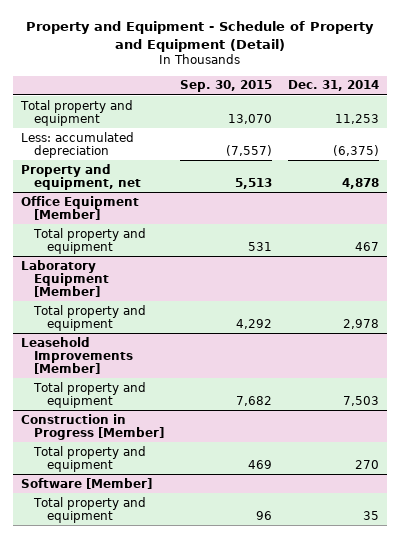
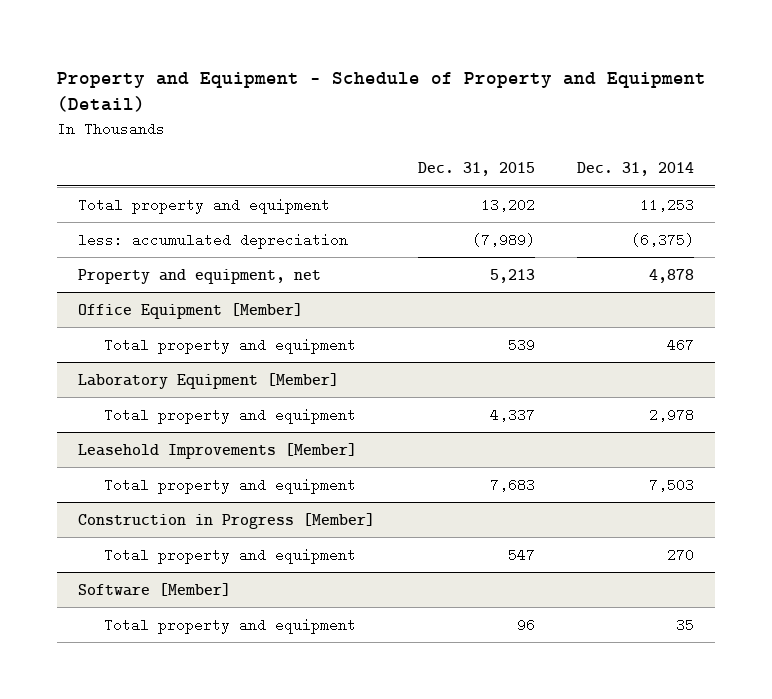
[179,80,272,93] Sep. 30, 2015 -> none
none -> [417,162,535,177] Dec. 31, 2015
[21,131,135,158] Less: accumulated depreciation -> [78,232,349,249] less: accumulated depreciation

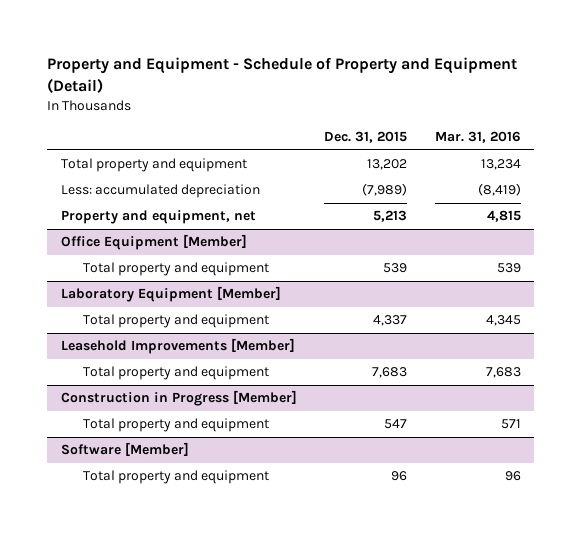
[577,162,695,177] Dec. 31, 2014 -> none
none -> [434,131,521,144] Mar. 31, 2016
[78,232,349,249] less: accumulated depreciation -> [60,184,260,199] Less: accumulated depreciation

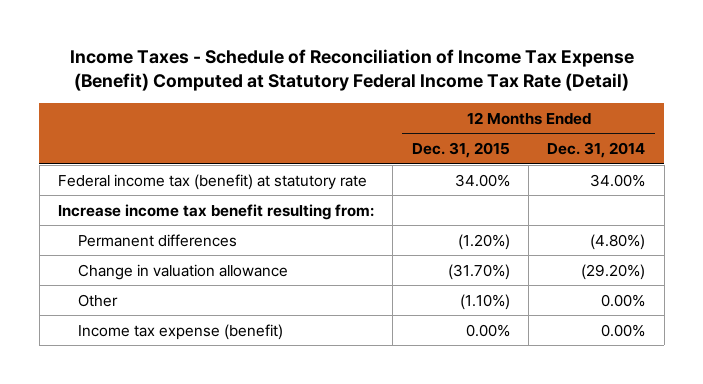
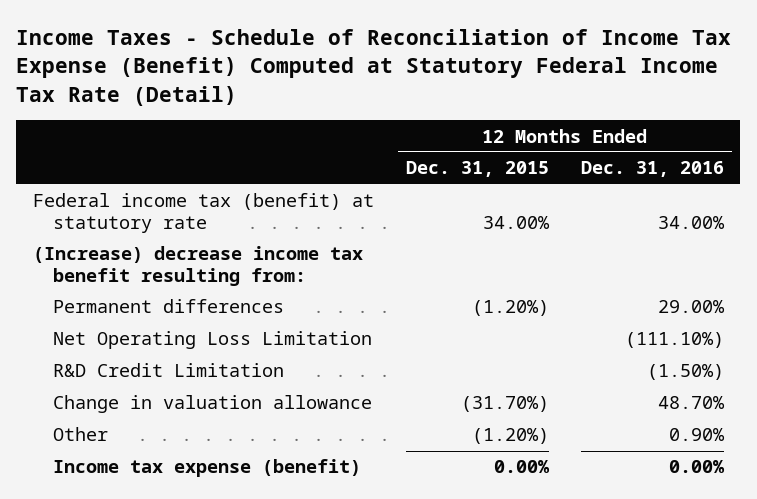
[547,142,646,159] Dec. 31, 2014 -> none
none -> [581,161,725,178] Dec. 31, 2016
[57,203,374,220] Increase income tax benefit resulting from: -> [32,246,363,286] (Increase) decrease income tax benefit resulting from:
none -> [53,331,373,350] Net Operating Loss Limitation
none -> [53,363,285,378] R&D Credit Limitation
[459,293,510,310] (1.10%) -> [471,428,549,445] (1.20%)

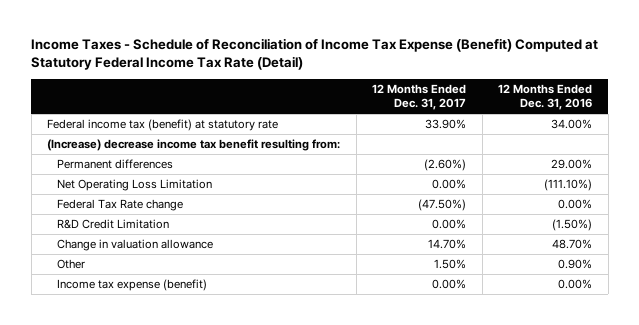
[405,161,549,178] Dec. 31, 2015 -> none
none -> [372,83,467,111] 12 Months Ended Dec. 31, 2017
none -> [57,199,184,212] Federal Tax Rate change

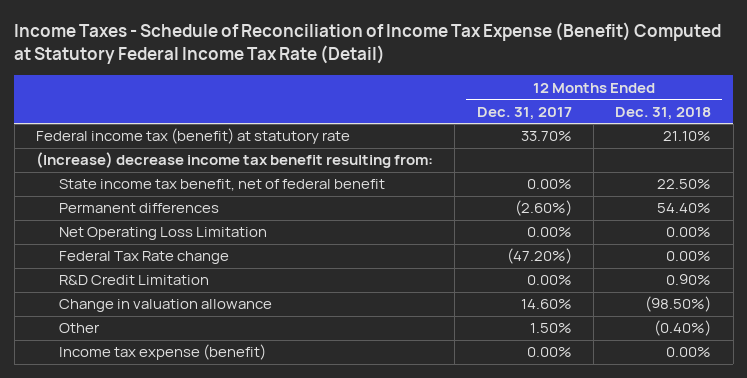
[498,83,593,111] 12 Months Ended Dec. 31, 2016 -> none
none -> [615,106,712,120] Dec. 31, 2018
[425,119,467,130] 33.90% -> [520,131,572,142] 33.70%
none -> [59,179,386,192] State income tax benefit, net of federal benefit
[418,199,467,212] (47.50%) -> [506,248,572,265] (47.20%)
[428,239,467,250] 14.70% -> [520,299,572,310] 14.60%

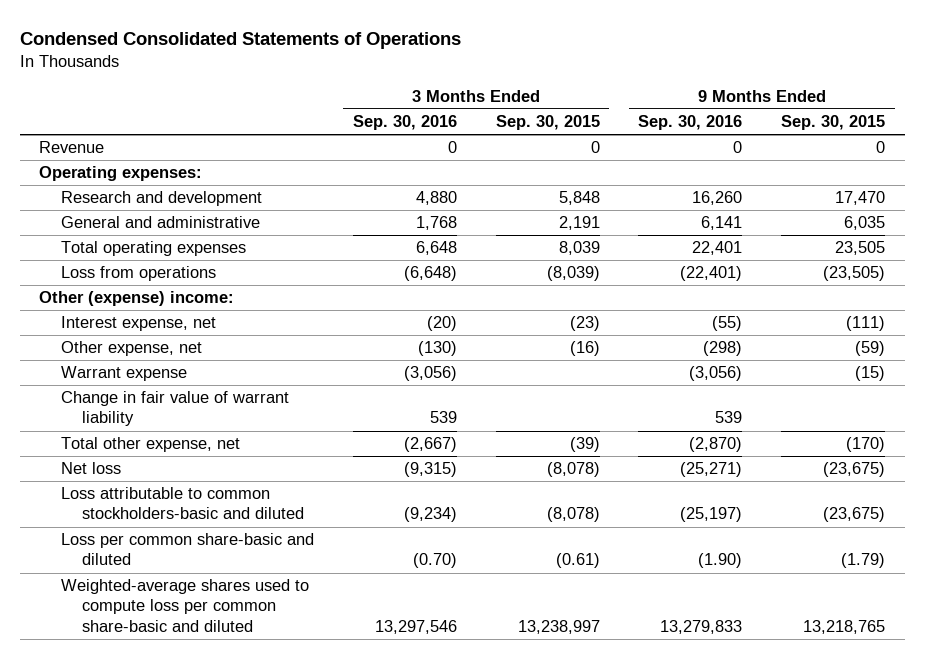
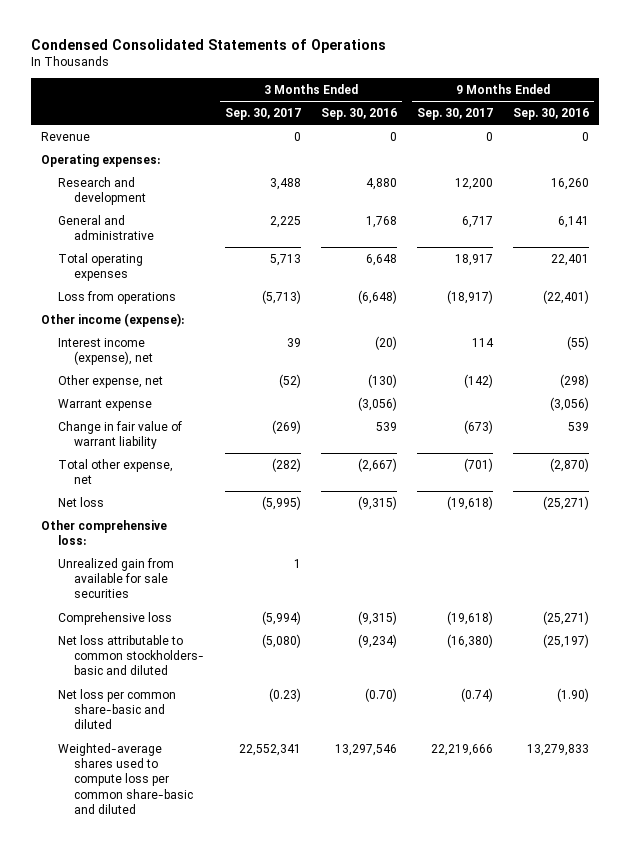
[495,115,600,131] Sep. 30, 2015 -> none
[781,115,886,131] Sep. 30, 2015 -> none
none -> [224,107,301,120] Sep. 30, 2017
none -> [416,107,493,120] Sep. 30, 2017
[39,291,235,307] Other (expense) income: -> [40,312,184,327] Other income (expense):
[60,316,216,332] Interest expense, net -> [57,337,154,366] Interest income (expense), net
none -> [40,519,167,546] Other comprehensive loss:
none -> [57,557,174,599] Unrealized gain from available for sale securities
none -> [57,611,172,625] Comprehensive loss
[60,487,305,520] Loss attributable to common stockholders-basic and diluted -> [57,634,205,676] Net loss attributable to common stockholders- basic and diluted
[60,533,314,566] Loss per common share-basic and diluted -> [57,688,176,730] Net loss per common share-basic and diluted

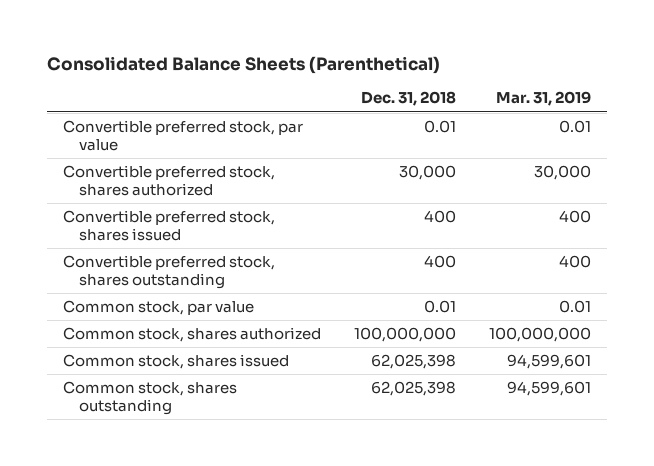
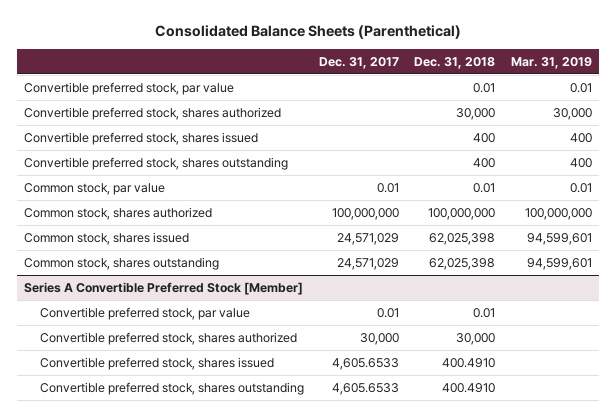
none -> [319,56,400,69] Dec. 31, 2017
none -> [24,282,304,296] Series A Convertible Preferred Stock [Member]
none -> [39,307,250,321] Convertible preferred stock, par value
none -> [39,332,297,346] Convertible preferred stock, shares authorized
none -> [39,357,274,371] Convertible preferred stock, shares issued
none -> [39,382,304,396] Convertible preferred stock, shares outstanding

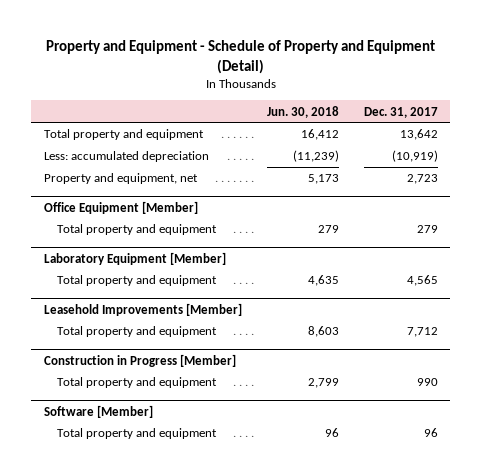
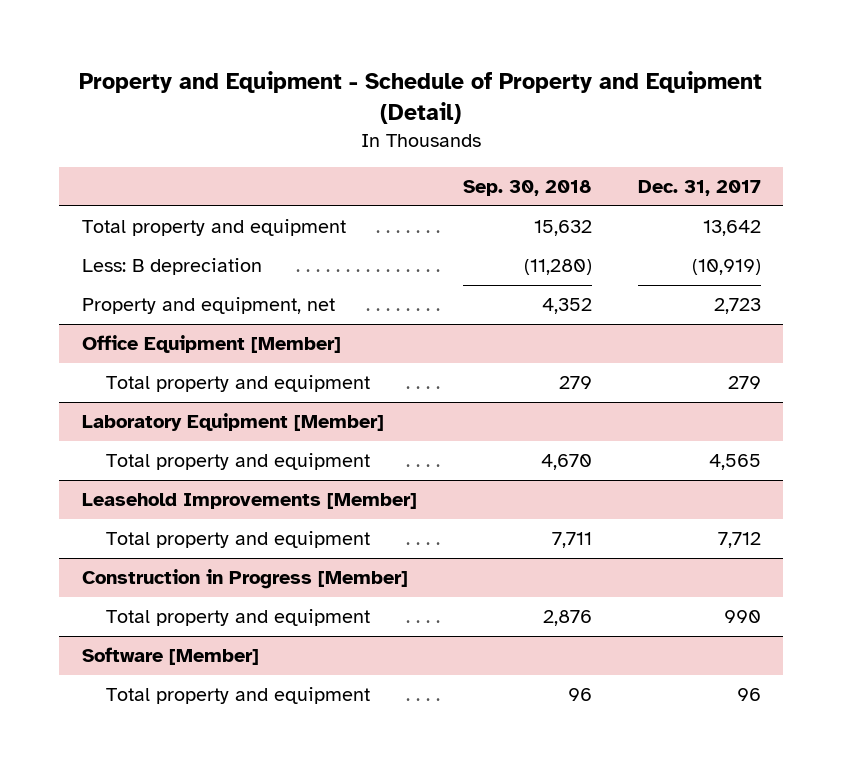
[266,105,339,118] Jun. 30, 2018 -> none
none -> [462,180,592,197] Sep. 30, 2018
[43,151,209,163] Less: accumulated depreciation -> [81,258,262,276] Less: B depreciation

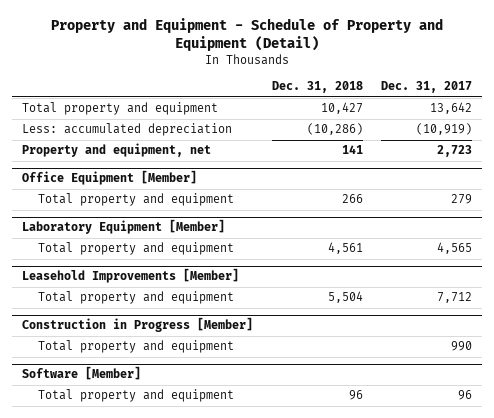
[462,180,592,197] Sep. 30, 2018 -> none
none -> [271,81,363,94] Dec. 31, 2018
[81,258,262,276] Less: B depreciation -> [21,123,232,137] Less: accumulated depreciation

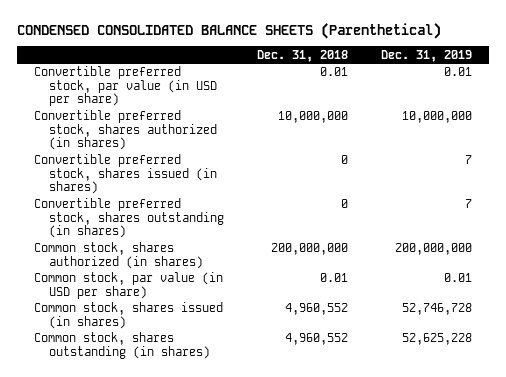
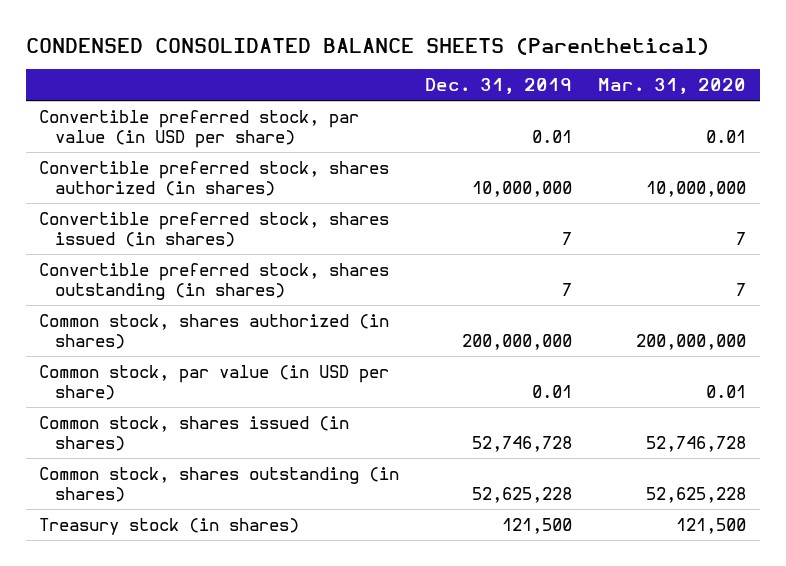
[256,49,348,62] Dec. 31, 2018 -> none
none -> [598,78,747,95] Mar. 31, 2020
none -> [39,517,300,535] Treasury stock (in shares)

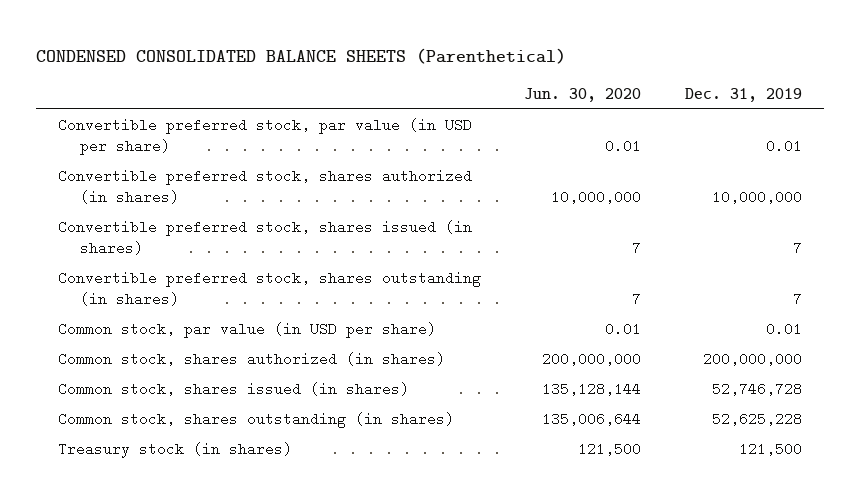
[598,78,747,95] Mar. 31, 2020 -> none
none -> [524,87,642,102] Jun. 30, 2020
[39,313,390,349] Common stock, shares authorized (in shares) -> [57,352,445,367] Common stock, shares authorized (in shares)

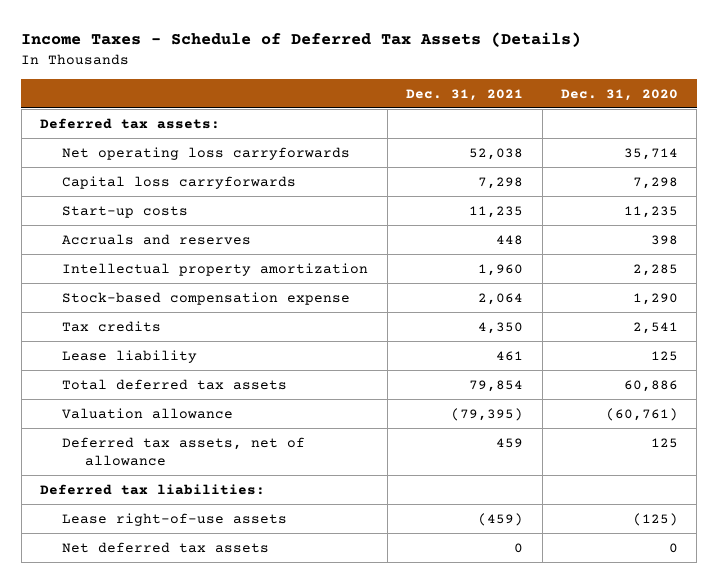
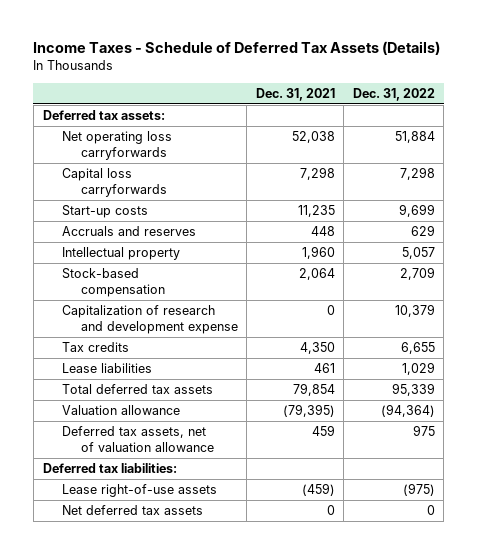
[560,88,678,101] Dec. 31, 2020 -> none
none -> [352,87,435,101] Dec. 31, 2022
[62,262,369,276] Intellectual property amortization -> [61,246,180,260] Intellectual property
[62,291,351,305] Stock-based compensation expense -> [61,267,165,297] Stock-based compensation
none -> [61,304,238,334] Capitalization of research and development expense
[62,349,198,363] Lease liability -> [61,362,152,373] Lease liabilities
[62,436,306,466] Deferred tax assets, net of allowance -> [61,425,214,452] Deferred tax assets, net of valuation allowance

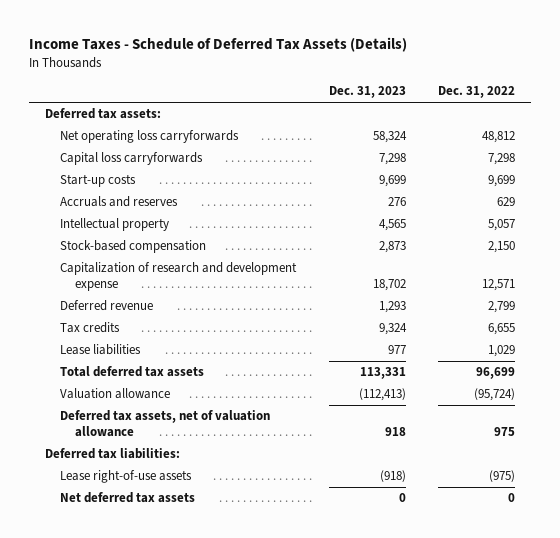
[255,87,335,101] Dec. 31, 2021 -> none
none -> [328,86,406,99] Dec. 31, 2023
[394,130,435,143] 51,884 -> [482,131,516,144] 48,812
[399,266,435,280] 2,709 -> [488,241,516,254] 2,150
[394,303,435,317] 10,379 -> [482,278,516,291] 12,571
none -> [60,300,154,312] Deferred revenue
[391,382,435,396] 95,339 -> [476,367,516,380] 96,699
[380,403,435,417] (94,364) -> [474,388,516,402] (95,724)

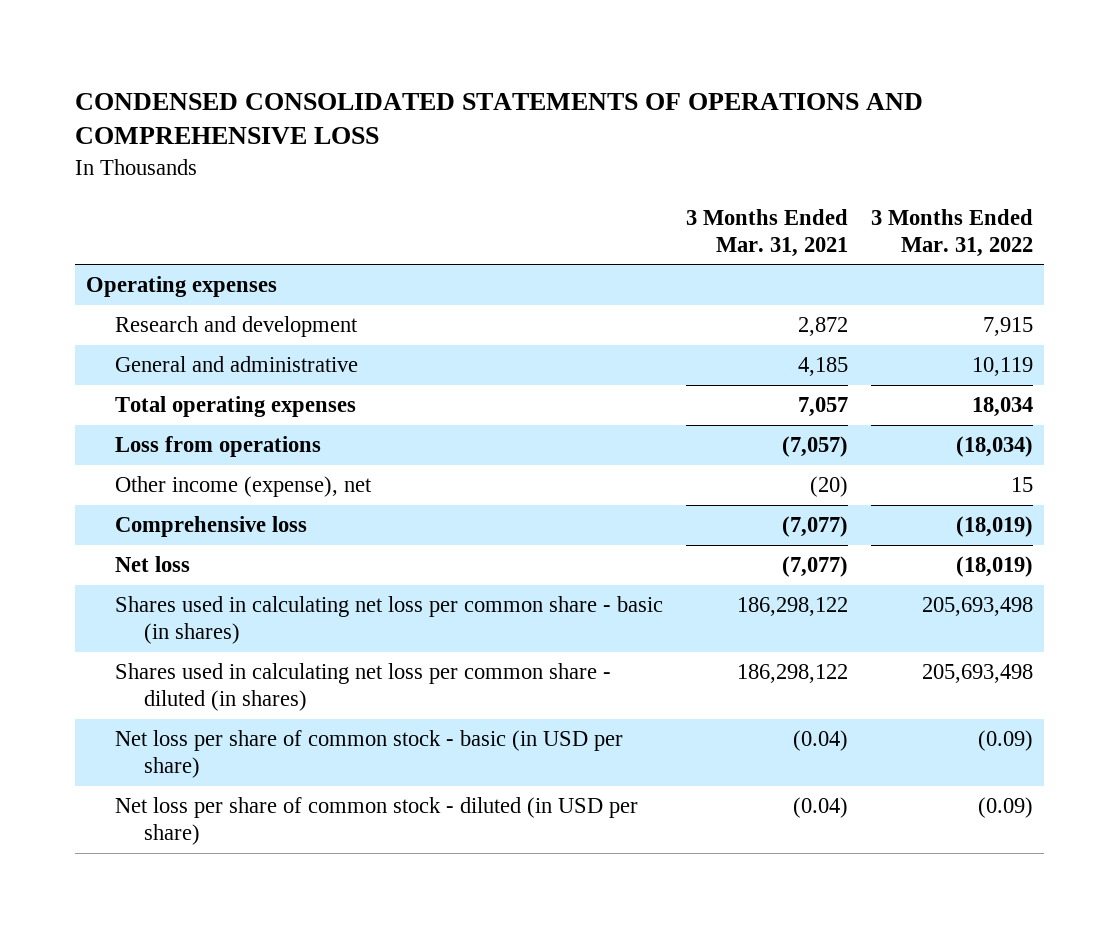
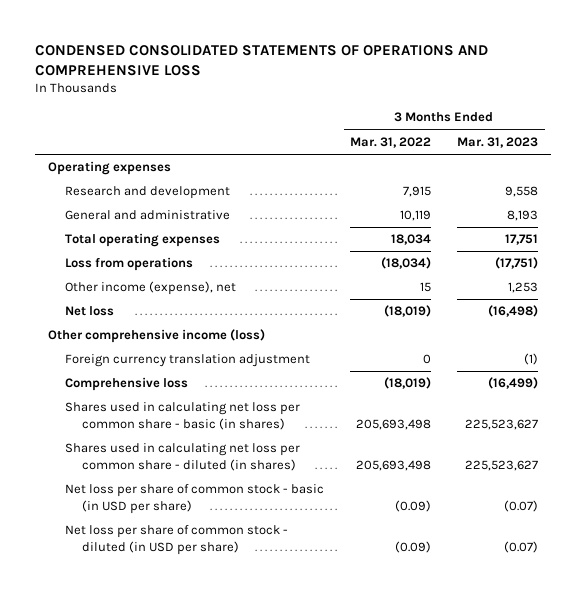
[686,208,849,257] 3 Months Ended Mar. 31, 2021 -> none
none -> [457,136,539,148] Mar. 31, 2023
none -> [48,329,266,344] Other comprehensive income (loss)
none -> [64,354,310,368] Foreign currency translation adjustment
[115,516,308,538] Comprehensive loss -> [64,377,188,392] Comprehensive loss

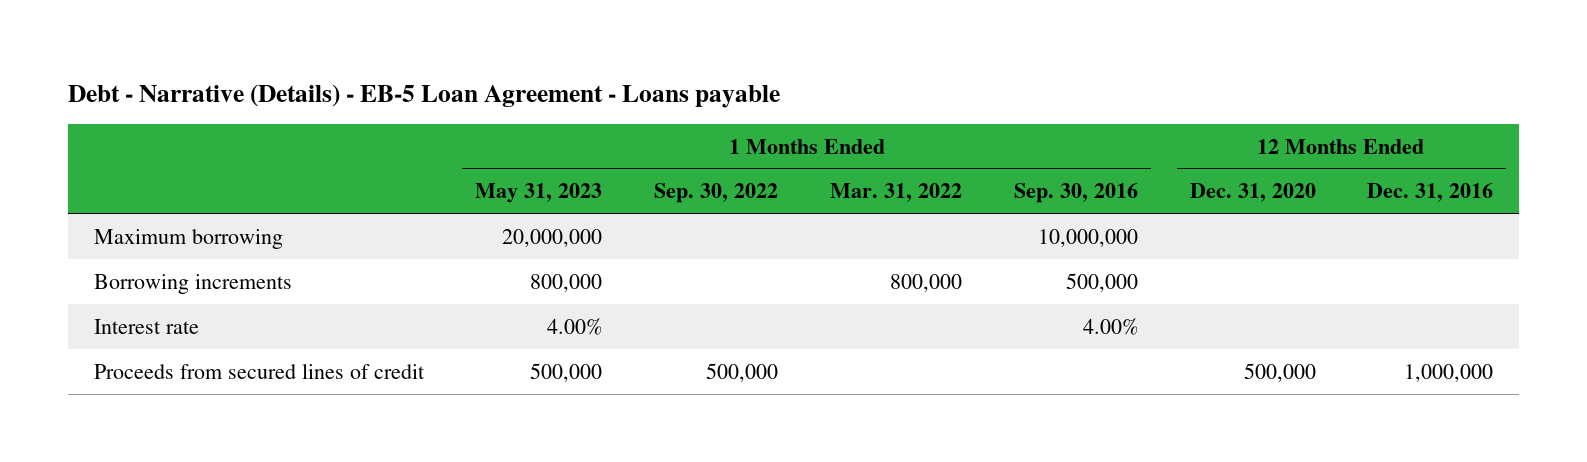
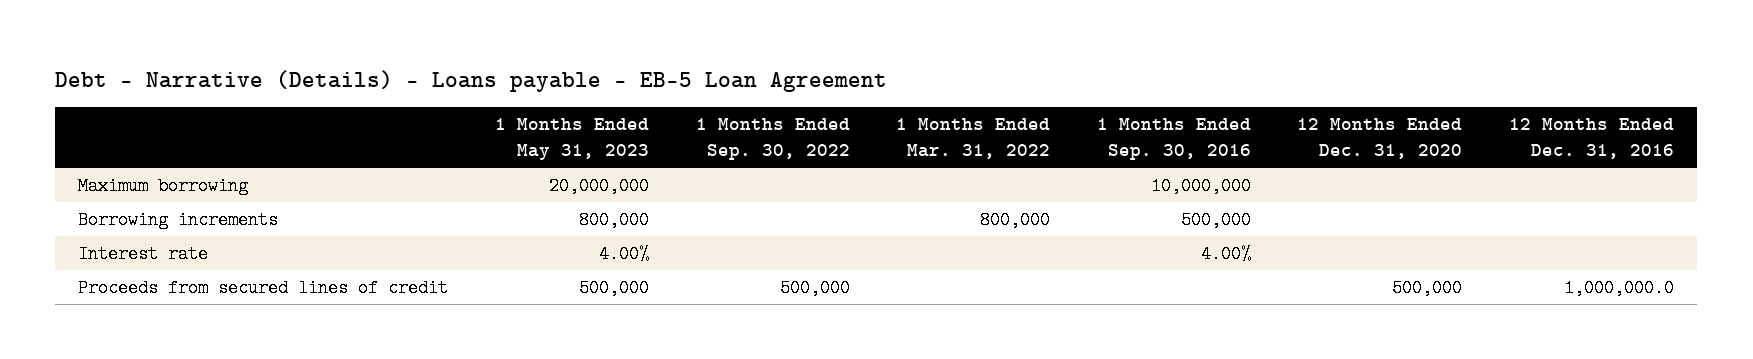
[67,84,780,109] Debt - Narrative (Details) - EB-5 Loan Agreement - Loans payable -> [55,69,888,92] Debt - Narrative (Details) - Loans payable - EB-5 Loan Agreement
[1404,363,1494,382] 1,000,000 -> [1564,279,1675,298] 1,000,000.0

